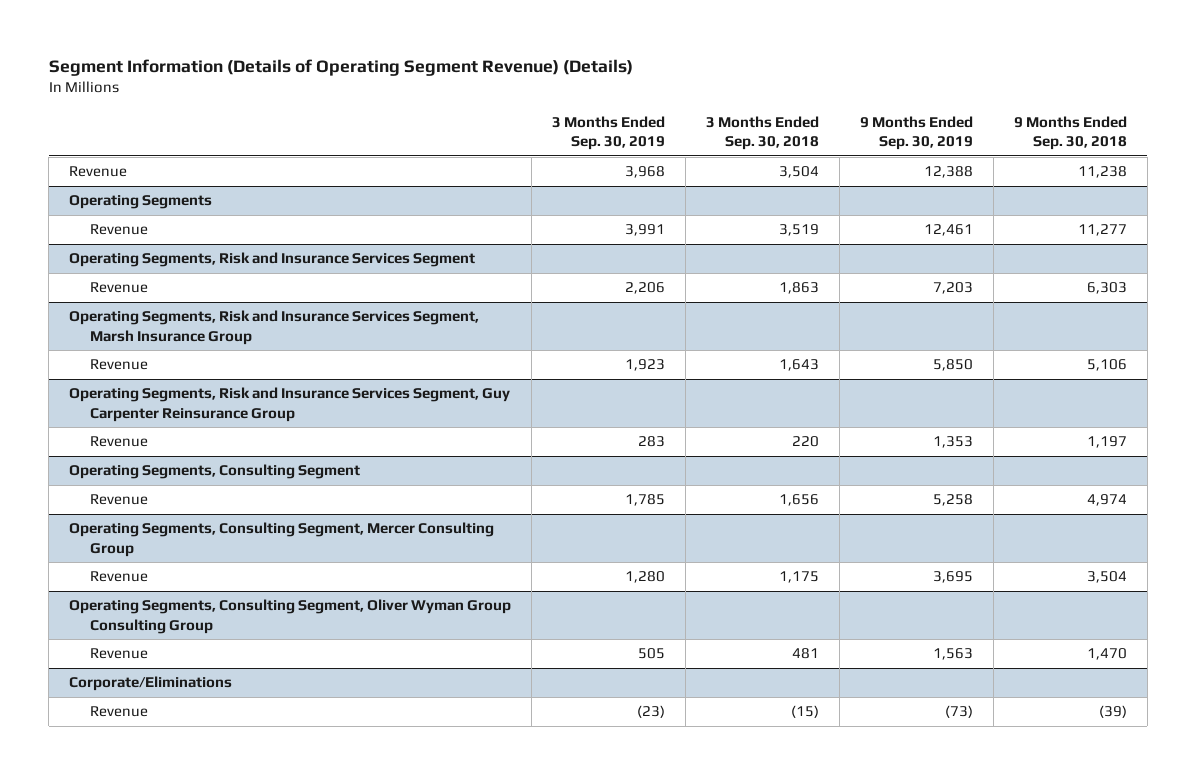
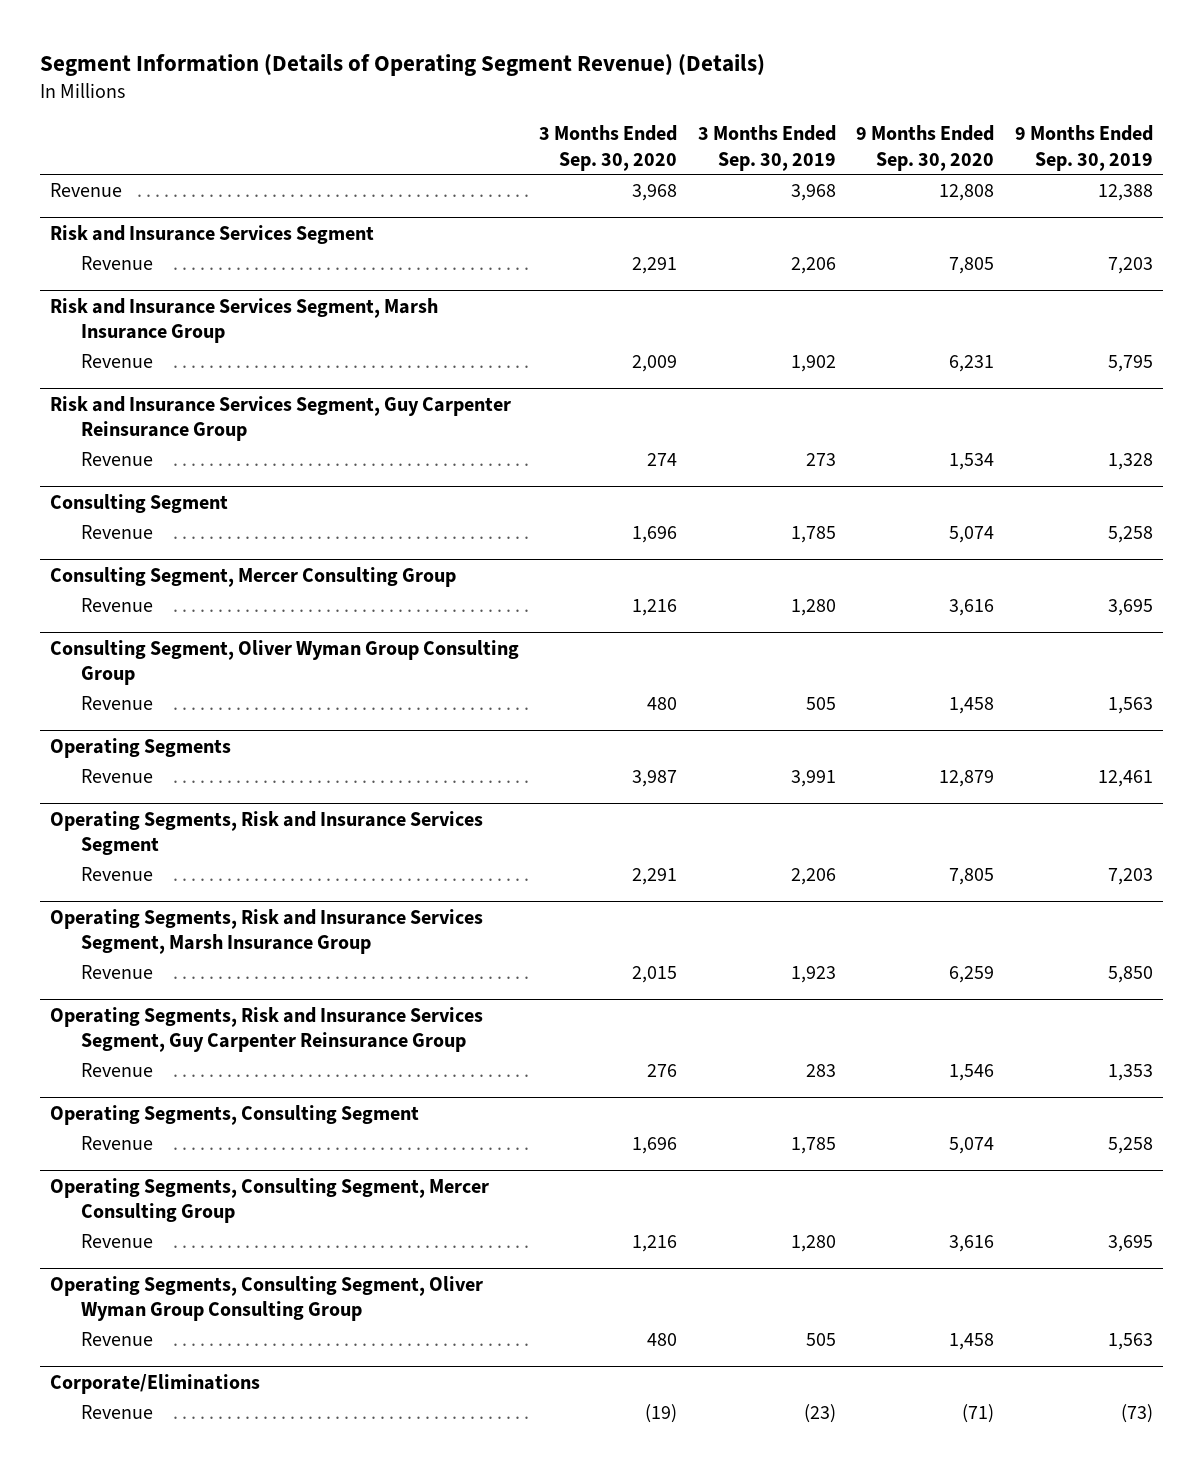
[705,115,819,151] 3 Months Ended Sep. 30, 2018 -> none
[1013,115,1127,151] 9 Months Ended Sep. 30, 2018 -> none
none -> [539,125,678,171] 3 Months Ended Sep. 30, 2020
none -> [856,125,995,171] 9 Months Ended Sep. 30, 2020
none -> [49,224,374,244] Risk and Insurance Services Segment
none -> [80,255,153,270] Revenue
none -> [49,297,438,343] Risk and Insurance Services Segment, Marsh Insurance Group
none -> [80,353,153,368] Revenue
none -> [49,395,511,441] Risk and Insurance Services Segment, Guy Carpenter Reinsurance Group
none -> [80,451,153,466] Revenue
none -> [49,493,228,513] Consulting Segment
none -> [80,524,153,539] Revenue
none -> [49,566,456,587] Consulting Segment, Mercer Consulting Group
none -> [80,597,153,612] Revenue
none -> [49,639,519,685] Consulting Segment, Oliver Wyman Group Consulting Group
none -> [80,695,153,710] Revenue

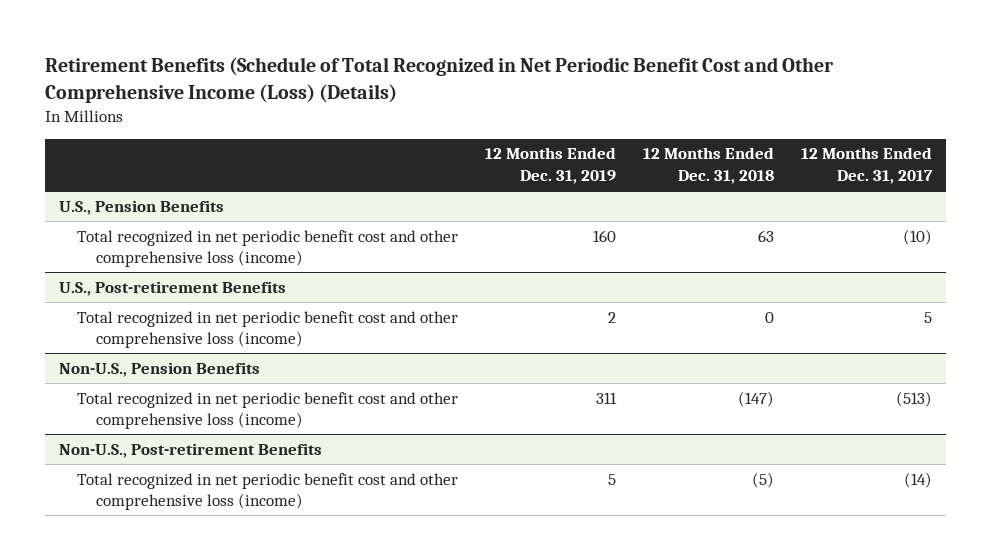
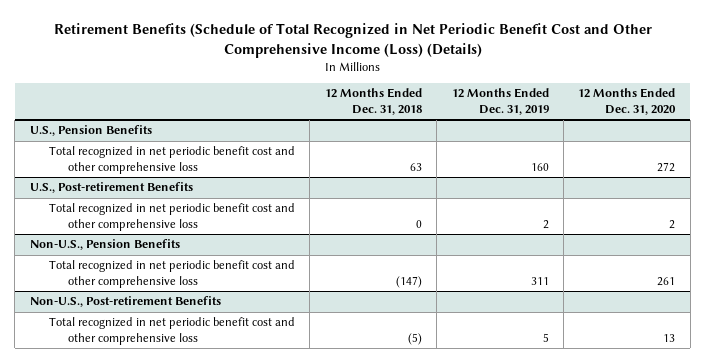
[801,147,934,185] 12 Months Ended Dec. 31, 2017 -> none
none -> [578,88,677,116] 12 Months Ended Dec. 31, 2020
[77,229,459,268] Total recognized in net periodic benefit cost and other comprehensive loss (income) -> [49,146,296,175] Total recognized in net periodic benefit cost and other comprehensive loss
[77,310,459,349] Total recognized in net periodic benefit cost and other comprehensive loss (income) -> [49,203,296,232] Total recognized in net periodic benefit cost and other comprehensive loss
[77,391,459,430] Total recognized in net periodic benefit cost and other comprehensive loss (income) -> [49,260,296,289] Total recognized in net periodic benefit cost and other comprehensive loss
[77,472,459,511] Total recognized in net periodic benefit cost and other comprehensive loss (income) -> [49,317,296,346] Total recognized in net periodic benefit cost and other comprehensive loss

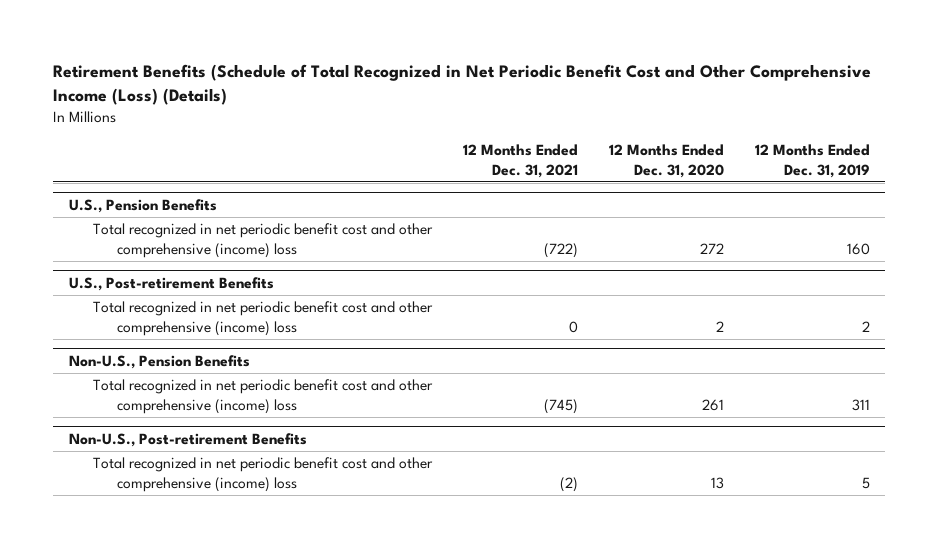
[324,88,422,116] 12 Months Ended Dec. 31, 2018 -> none
none -> [462,143,578,178] 12 Months Ended Dec. 31, 2021
[49,146,296,175] Total recognized in net periodic benefit cost and other comprehensive loss -> [92,223,433,259] Total recognized in net periodic benefit cost and other comprehensive (income) loss
[49,203,296,232] Total recognized in net periodic benefit cost and other comprehensive loss -> [92,301,433,337] Total recognized in net periodic benefit cost and other comprehensive (income) loss
[49,260,296,289] Total recognized in net periodic benefit cost and other comprehensive loss -> [92,379,433,415] Total recognized in net periodic benefit cost and other comprehensive (income) loss
[49,317,296,346] Total recognized in net periodic benefit cost and other comprehensive loss -> [92,457,433,493] Total recognized in net periodic benefit cost and other comprehensive (income) loss

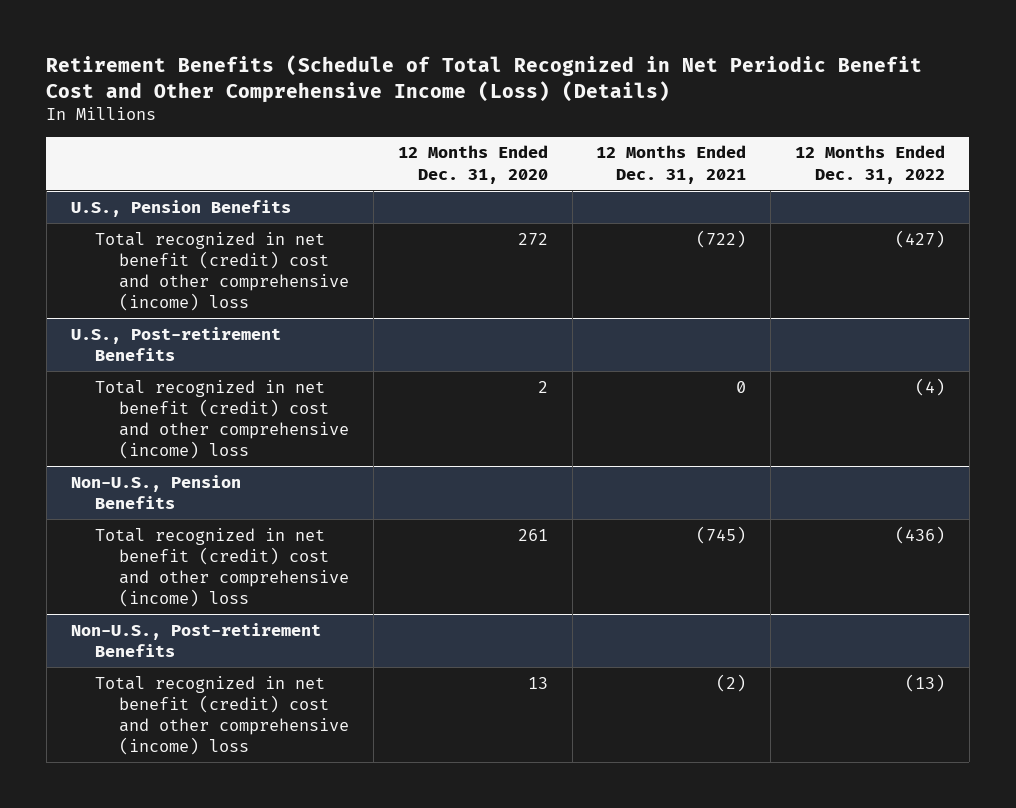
[754,143,870,178] 12 Months Ended Dec. 31, 2019 -> none
none -> [795,145,946,184] 12 Months Ended Dec. 31, 2022
[92,223,433,259] Total recognized in net periodic benefit cost and other comprehensive (income) loss -> [94,231,350,312] Total recognized in net benefit (credit) cost and other comprehensive (income) loss
[92,301,433,337] Total recognized in net periodic benefit cost and other comprehensive (income) loss -> [94,379,350,460] Total recognized in net benefit (credit) cost and other comprehensive (income) loss
[92,379,433,415] Total recognized in net periodic benefit cost and other comprehensive (income) loss -> [94,527,350,608] Total recognized in net benefit (credit) cost and other comprehensive (income) loss
[92,457,433,493] Total recognized in net periodic benefit cost and other comprehensive (income) loss -> [94,675,350,756] Total recognized in net benefit (credit) cost and other comprehensive (income) loss

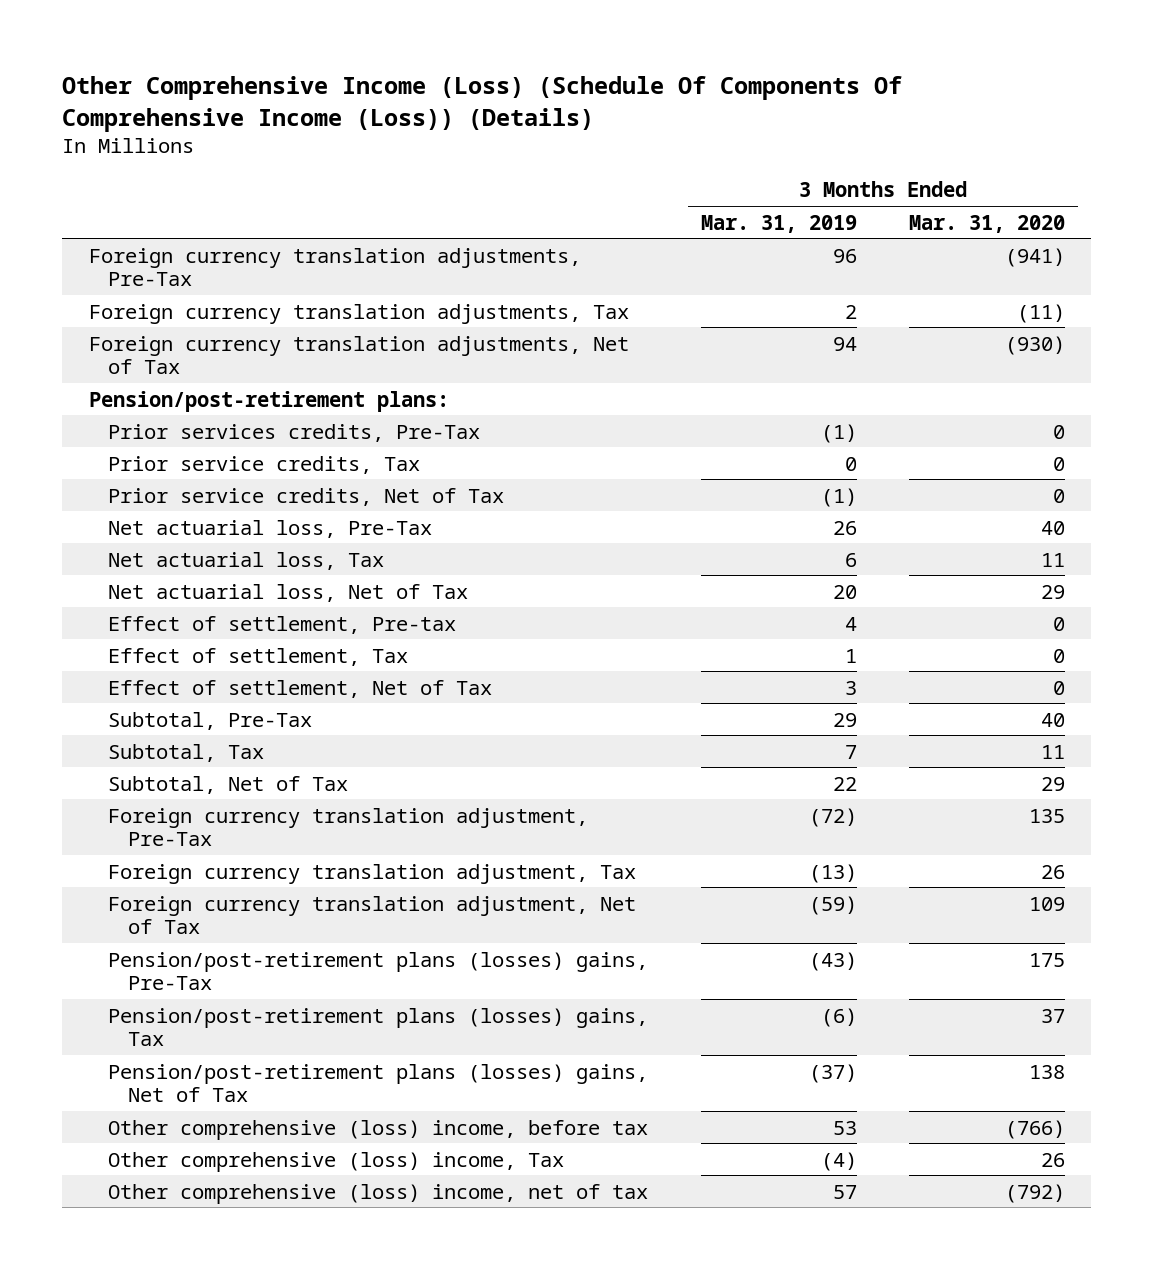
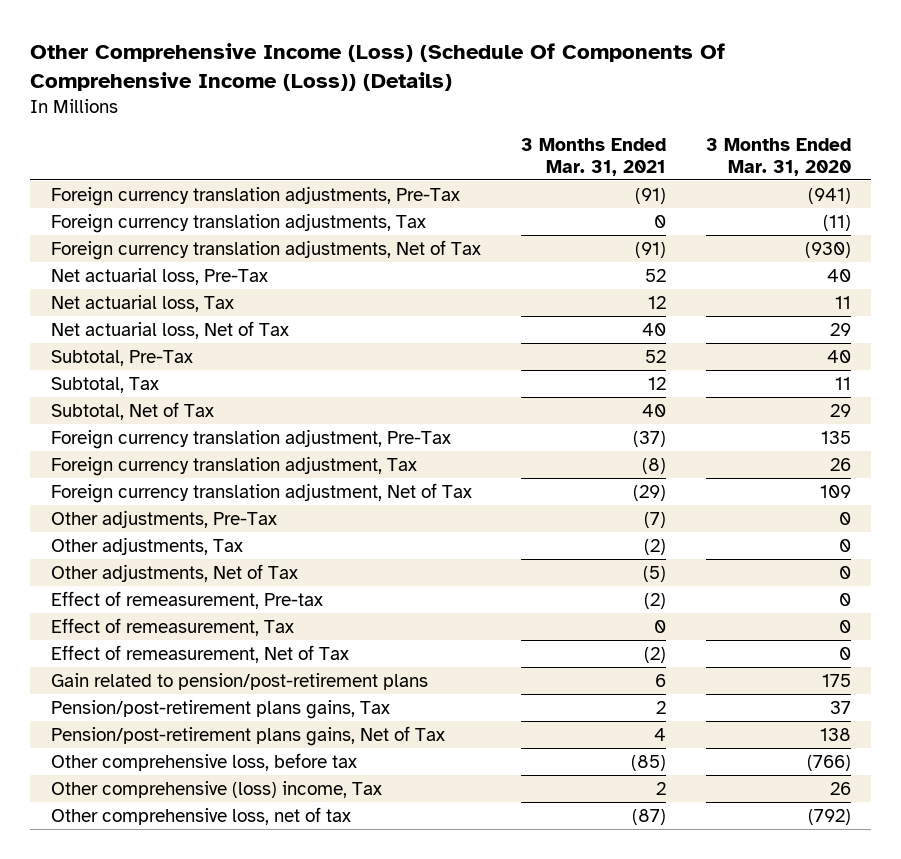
[700,214,857,233] Mar. 31, 2019 -> none
none -> [520,137,666,176] 3 Months Ended Mar. 31, 2021
[88,390,449,412] Pension/post-retirement plans: -> none
[108,423,481,442] Prior services credits, Pre-Tax -> none
[108,455,421,474] Prior service credits, Tax -> none
[108,487,505,506] Prior service credits, Net of Tax -> none
[108,615,457,634] Effect of settlement, Pre-tax -> none
[108,647,409,666] Effect of settlement, Tax -> none
[108,679,493,698] Effect of settlement, Net of Tax -> none
none -> [50,509,277,528] Other adjustments, Pre-Tax
none -> [50,536,243,555] Other adjustments, Tax
none -> [50,563,298,582] Other adjustments, Net of Tax
none -> [50,590,323,609] Effect of remeasurement, Pre-tax
none -> [50,617,294,636] Effect of remeasurement, Tax
none -> [50,644,349,663] Effect of remeasurement, Net of Tax
[108,951,649,991] Pension/post-retirement plans (losses) gains, Pre-Tax -> [50,672,428,690] Gain related to pension/post-retirement plans
[108,1007,649,1047] Pension/post-retirement plans (losses) gains, Tax -> [50,699,390,719] Pension/post-retirement plans gains, Tax
[108,1063,649,1103] Pension/post-retirement plans (losses) gains, Net of Tax -> [50,725,445,746] Pension/post-retirement plans gains, Net of Tax
[108,1119,649,1140] Other comprehensive (loss) income, before tax -> [50,752,357,771] Other comprehensive loss, before tax
[108,1183,649,1204] Other comprehensive (loss) income, net of tax -> [50,806,351,825] Other comprehensive loss, net of tax

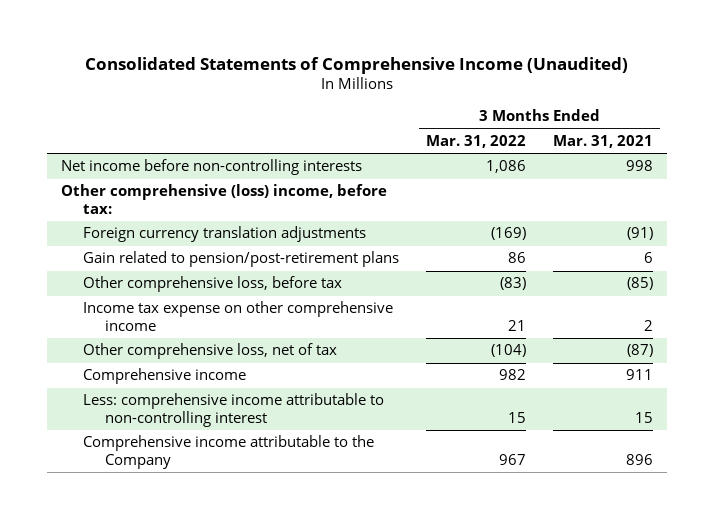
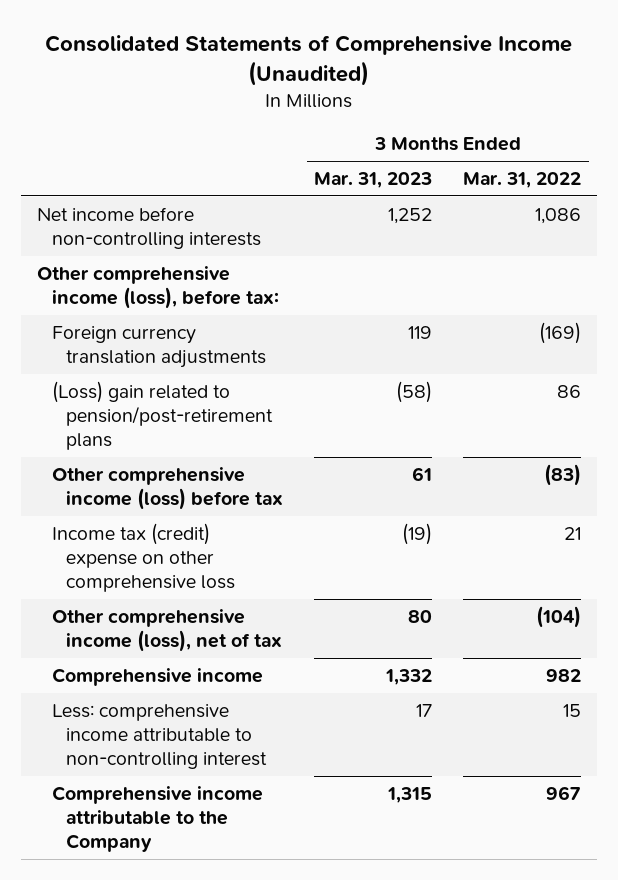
[553,134,654,148] Mar. 31, 2021 -> none
none -> [314,171,433,188] Mar. 31, 2023
[60,184,387,214] Other comprehensive (loss) income, before tax: -> [36,265,279,310] Other comprehensive income (loss), before tax:
[82,251,399,268] Gain related to pension/post-retirement plans -> [51,380,274,451] (Loss) gain related to pension/post-retirement plans
[82,276,342,293] Other comprehensive loss, before tax -> [51,466,284,511] Other comprehensive income (loss) before tax
[82,301,393,331] Income tax expense on other comprehensive income -> [51,522,236,593] Income tax (credit) expense on other comprehensive loss
[82,343,337,360] Other comprehensive loss, net of tax -> [51,608,283,653] Other comprehensive income (loss), net of tax

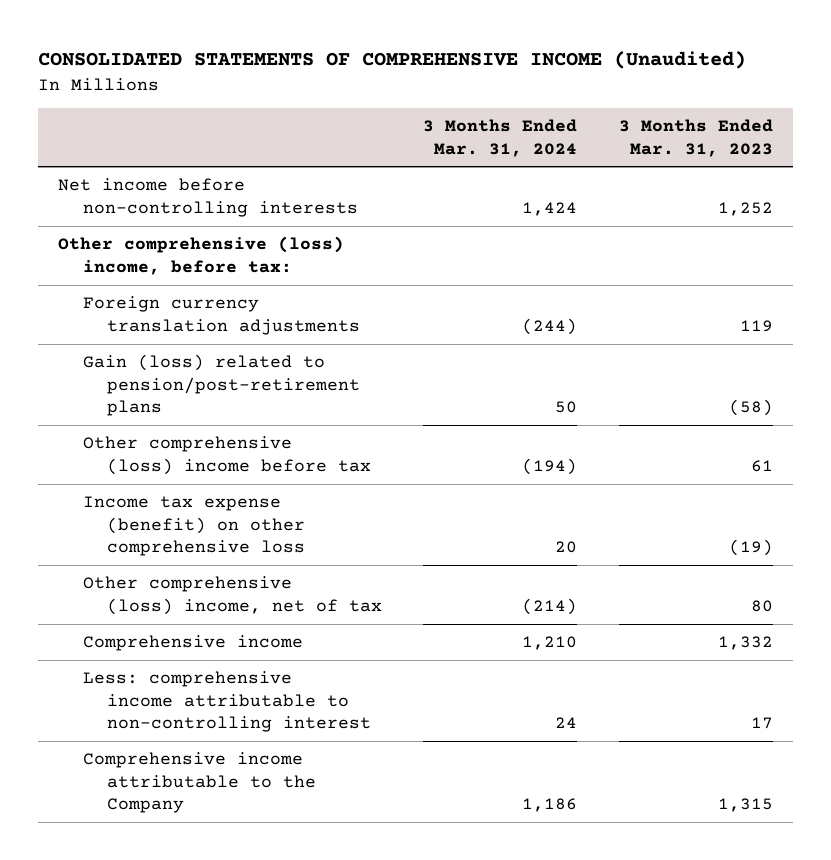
[44,35,572,87] Consolidated Statements of Comprehensive Income (Unaudited) -> [37,51,746,70] CONSOLIDATED STATEMENTS OF COMPREHENSIVE INCOME (Unaudited)
[463,171,582,188] Mar. 31, 2022 -> none
none -> [423,119,578,157] 3 Months Ended Mar. 31, 2024
[36,265,279,310] Other comprehensive income (loss), before tax: -> [58,236,345,275] Other comprehensive (loss) income, before tax:
[51,380,274,451] (Loss) gain related to pension/post-retirement plans -> [82,354,361,417] Gain (loss) related to pension/post-retirement plans
[51,466,284,511] Other comprehensive income (loss) before tax -> [82,436,372,475] Other comprehensive (loss) income before tax
[51,522,236,593] Income tax (credit) expense on other comprehensive loss -> [82,496,306,557] Income tax expense (benefit) on other comprehensive loss
[51,608,283,653] Other comprehensive income (loss), net of tax -> [82,576,383,615] Other comprehensive (loss) income, net of tax

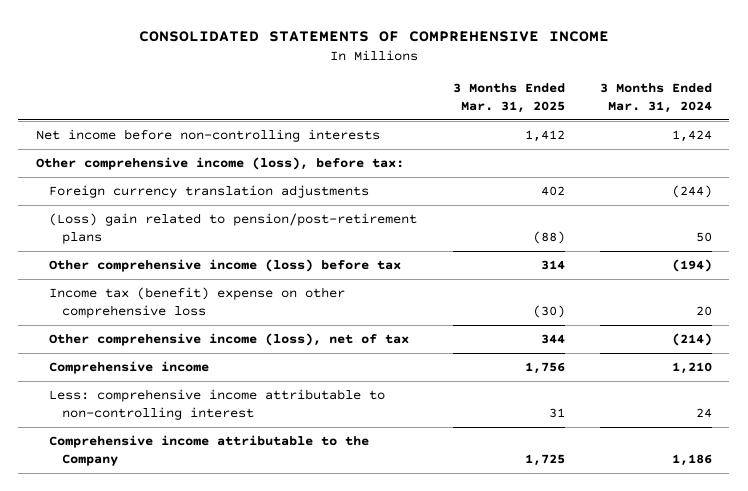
[37,51,746,70] CONSOLIDATED STATEMENTS OF COMPREHENSIVE INCOME (Unaudited) -> [138,30,609,42] CONSOLIDATED STATEMENTS OF COMPREHENSIVE INCOME
[618,119,773,157] 3 Months Ended Mar. 31, 2023 -> none
none -> [452,83,565,113] 3 Months Ended Mar. 31, 2025
[58,236,345,275] Other comprehensive (loss) income, before tax: -> [36,157,405,171] Other comprehensive income (loss), before tax:
[82,354,361,417] Gain (loss) related to pension/post-retirement plans -> [49,213,418,244] (Loss) gain related to pension/post-retirement plans
[82,436,372,475] Other comprehensive (loss) income before tax -> [49,259,402,273] Other comprehensive income (loss) before tax
[82,496,306,557] Income tax expense (benefit) on other comprehensive loss -> [49,287,346,318] Income tax (benefit) expense on other comprehensive loss
[82,576,383,615] Other comprehensive (loss) income, net of tax -> [49,333,410,347] Other comprehensive income (loss), net of tax

